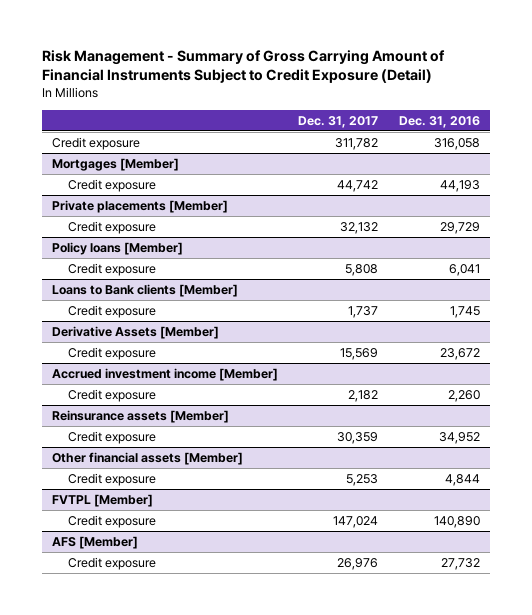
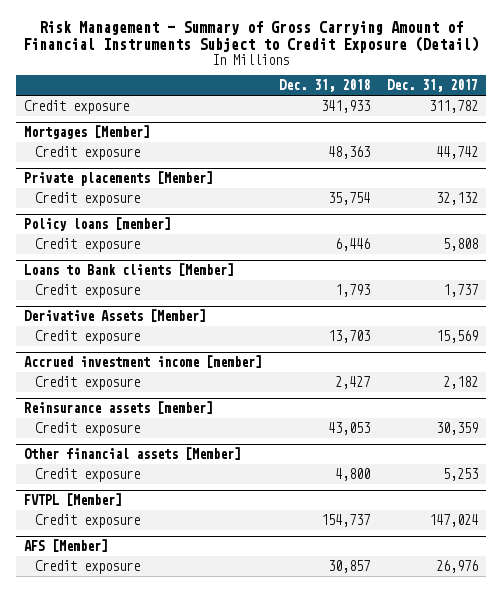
[398,115,480,128] Dec. 31, 2016 -> none
none -> [279,79,371,93] Dec. 31, 2018
[52,241,184,255] Policy loans [Member] -> [24,217,172,232] Policy loans [member]
[52,367,279,381] Accrued investment income [Member] -> [24,355,263,369] Accrued investment income [member]
[52,409,230,423] Reinsurance assets [Member] -> [24,401,214,415] Reinsurance assets [member]

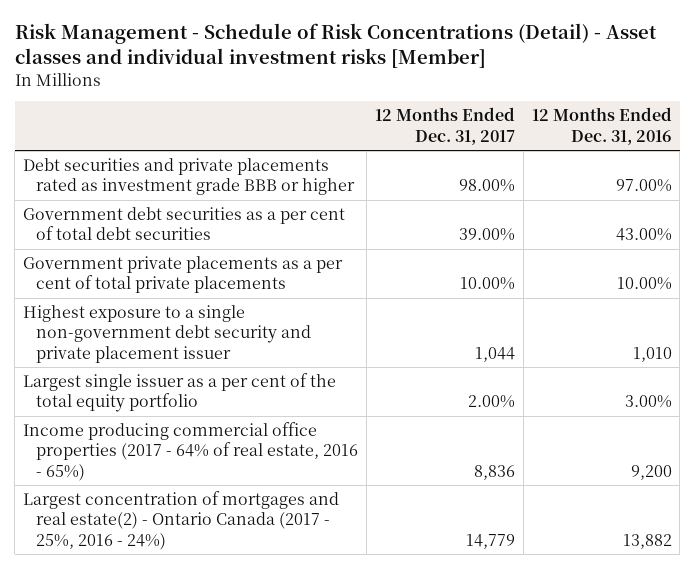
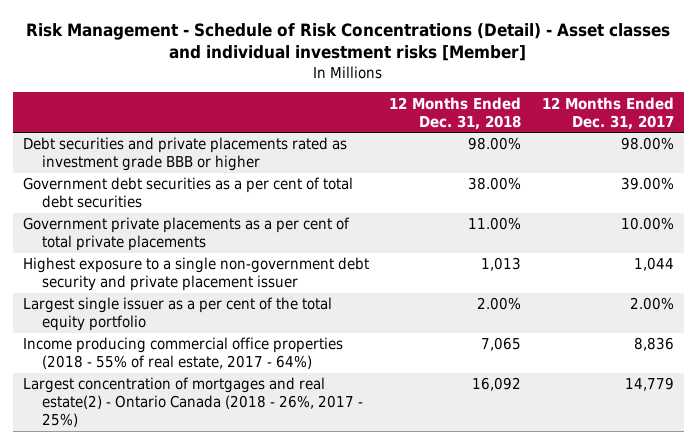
[531,107,672,145] 12 Months Ended Dec. 31, 2016 -> none
none -> [389,96,522,130] 12 Months Ended Dec. 31, 2018
[22,421,359,481] Income producing commercial office properties (2017 - 64% of real estate, 2016 - 65%) -> [23,337,344,370] Income producing commercial office properties (2018 - 55% of real estate, 2017 - 64%)
[22,490,339,550] Largest concentration of mortgages and real estate(2) - Ontario Canada (2017 - 25%, 2016 - 24%) -> [23,377,363,428] Largest concentration of mortgages and real estate(2) - Ontario Canada (2018 - 26%, 2017 - 25%)

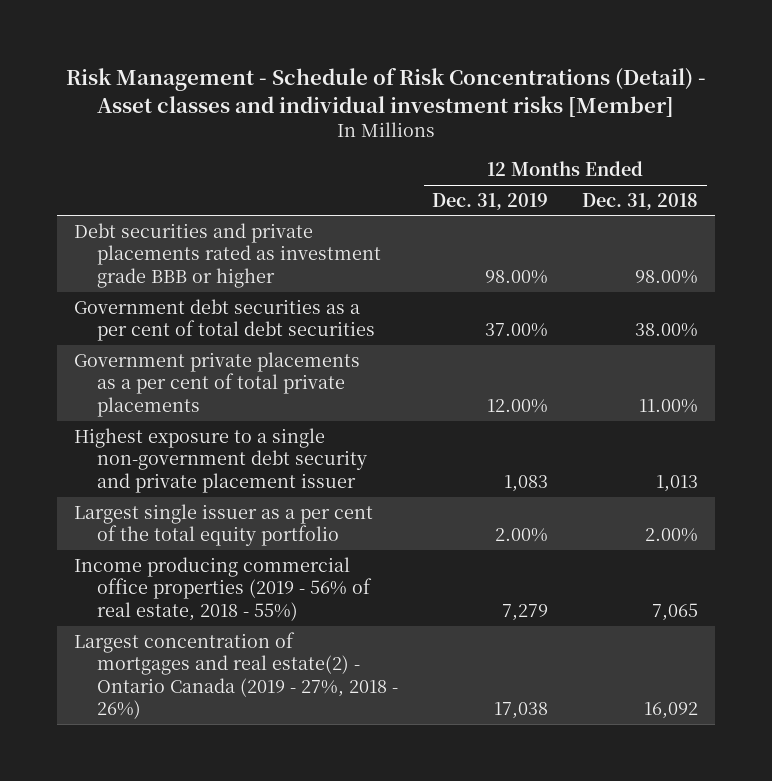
[541,96,674,130] 12 Months Ended Dec. 31, 2017 -> none
none -> [432,192,549,210] Dec. 31, 2019
[23,337,344,370] Income producing commercial office properties (2018 - 55% of real estate, 2017 - 64%) -> [74,556,373,621] Income producing commercial office properties (2019 - 56% of real estate, 2018 - 55%)
[23,377,363,428] Largest concentration of mortgages and real estate(2) - Ontario Canada (2018 - 26%, 2017 - 25%) -> [74,631,399,720] Largest concentration of mortgages and real estate(2) - Ontario Canada (2019 - 27%, 2018 - 26%)

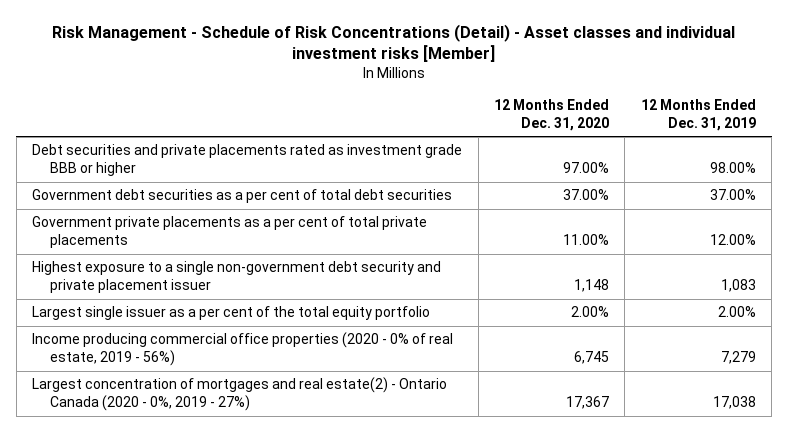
[582,192,699,210] Dec. 31, 2018 -> none
none -> [493,98,609,131] 12 Months Ended Dec. 31, 2020
[74,556,373,621] Income producing commercial office properties (2019 - 56% of real estate, 2018 - 55%) -> [32,332,454,367] Income producing commercial office properties (2020 - 0% of real estate, 2019 - 56%)
[74,631,399,720] Largest concentration of mortgages and real estate(2) - Ontario Canada (2019 - 27%, 2018 - 26%) -> [32,377,448,412] Largest concentration of mortgages and real estate(2) - Ontario Canada (2020 - 0%, 2019 - 27%)

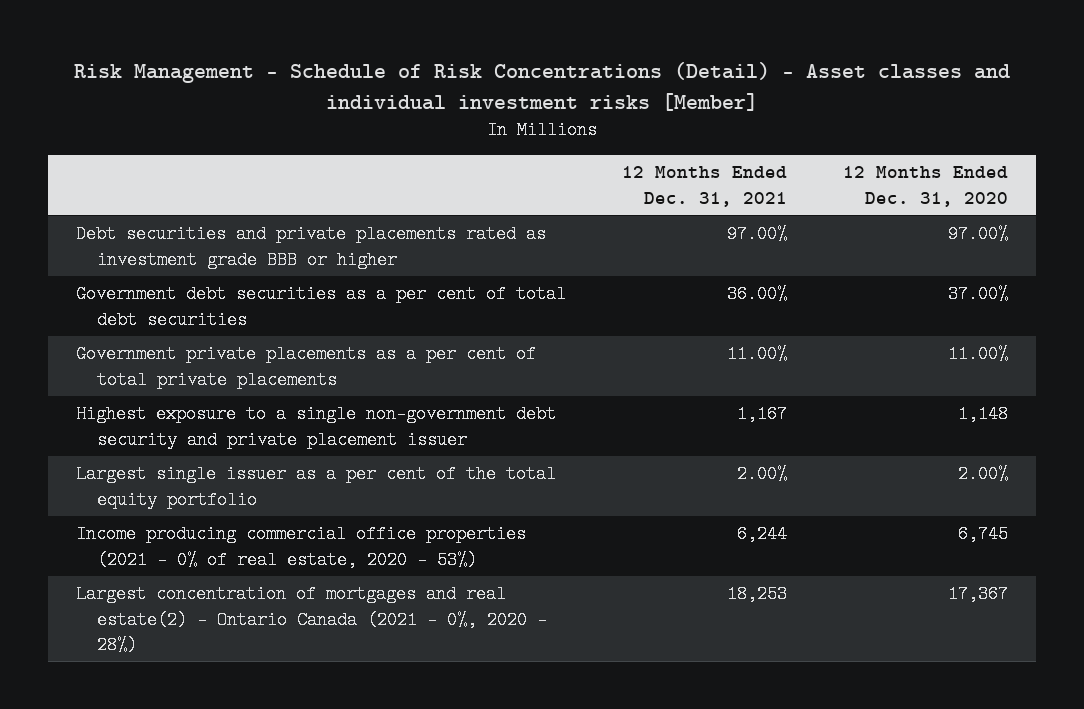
[640,98,756,131] 12 Months Ended Dec. 31, 2019 -> none
none -> [621,166,787,207] 12 Months Ended Dec. 31, 2021
[32,332,454,367] Income producing commercial office properties (2020 - 0% of real estate, 2019 - 56%) -> [75,525,526,569] Income producing commercial office properties (2021 - 0% of real estate, 2020 - 53%)
[32,377,448,412] Largest concentration of mortgages and real estate(2) - Ontario Canada (2020 - 0%, 2019 - 27%) -> [75,585,548,654] Largest concentration of mortgages and real estate(2) - Ontario Canada (2021 - 0%, 2020 - 28%)

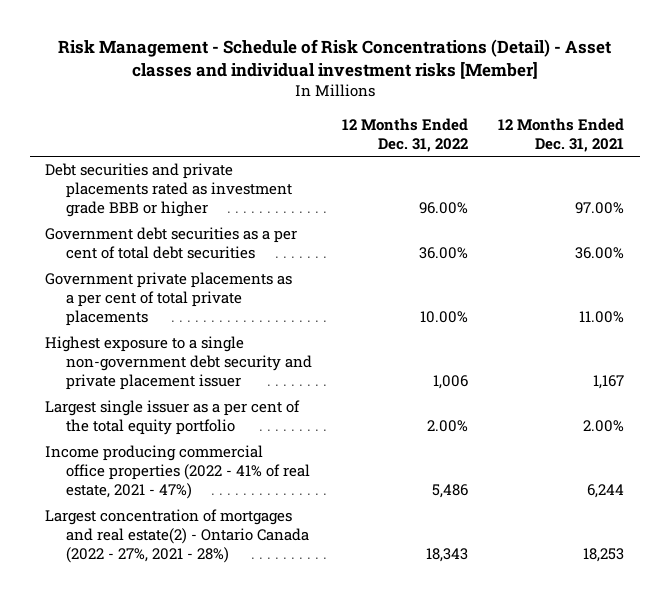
[842,166,1008,207] 12 Months Ended Dec. 31, 2020 -> none
none -> [342,117,469,152] 12 Months Ended Dec. 31, 2022
[75,525,526,569] Income producing commercial office properties (2021 - 0% of real estate, 2020 - 53%) -> [45,445,310,499] Income producing commercial office properties (2022 - 41% of real estate, 2021 - 47%)
[75,585,548,654] Largest concentration of mortgages and real estate(2) - Ontario Canada (2021 - 0%, 2020 - 28%) -> [45,509,309,563] Largest concentration of mortgages and real estate(2) - Ontario Canada (2022 - 27%, 2021 - 28%)

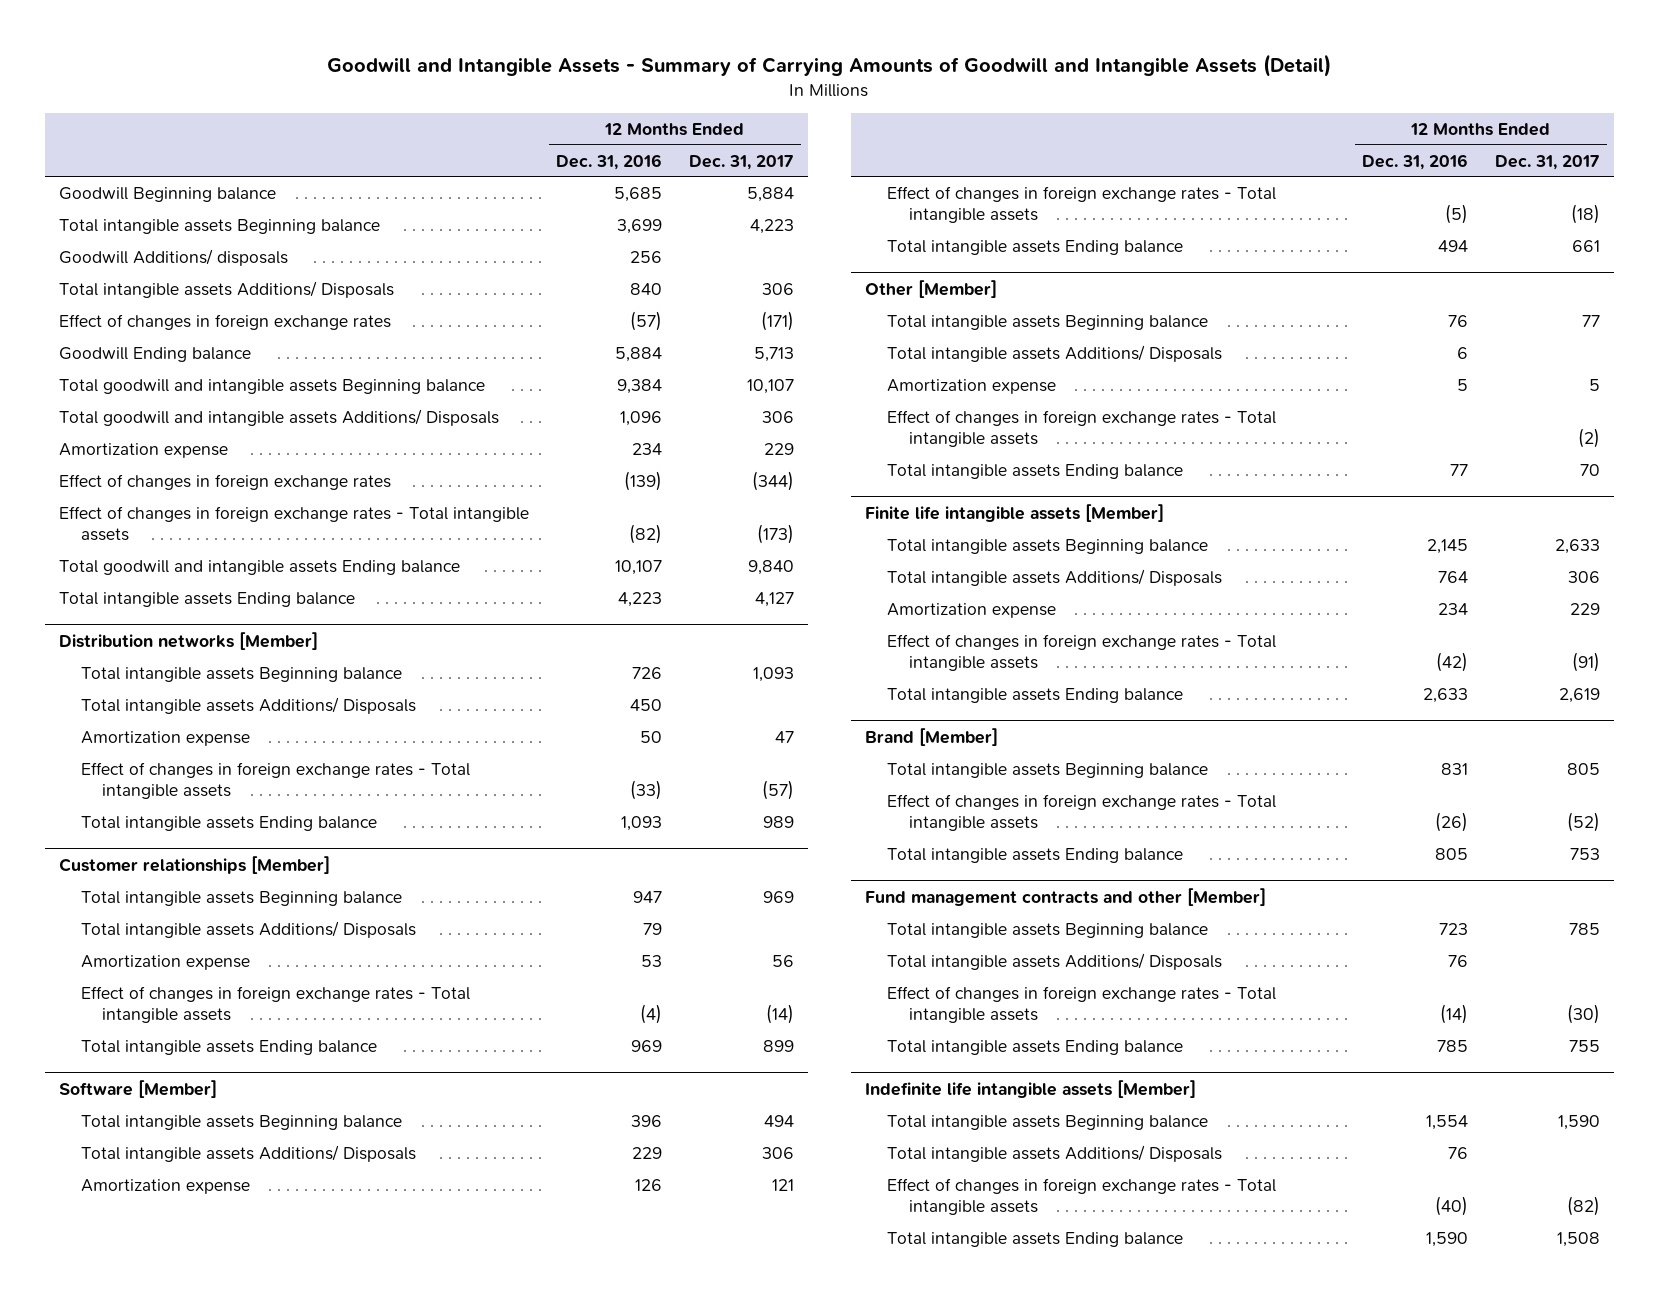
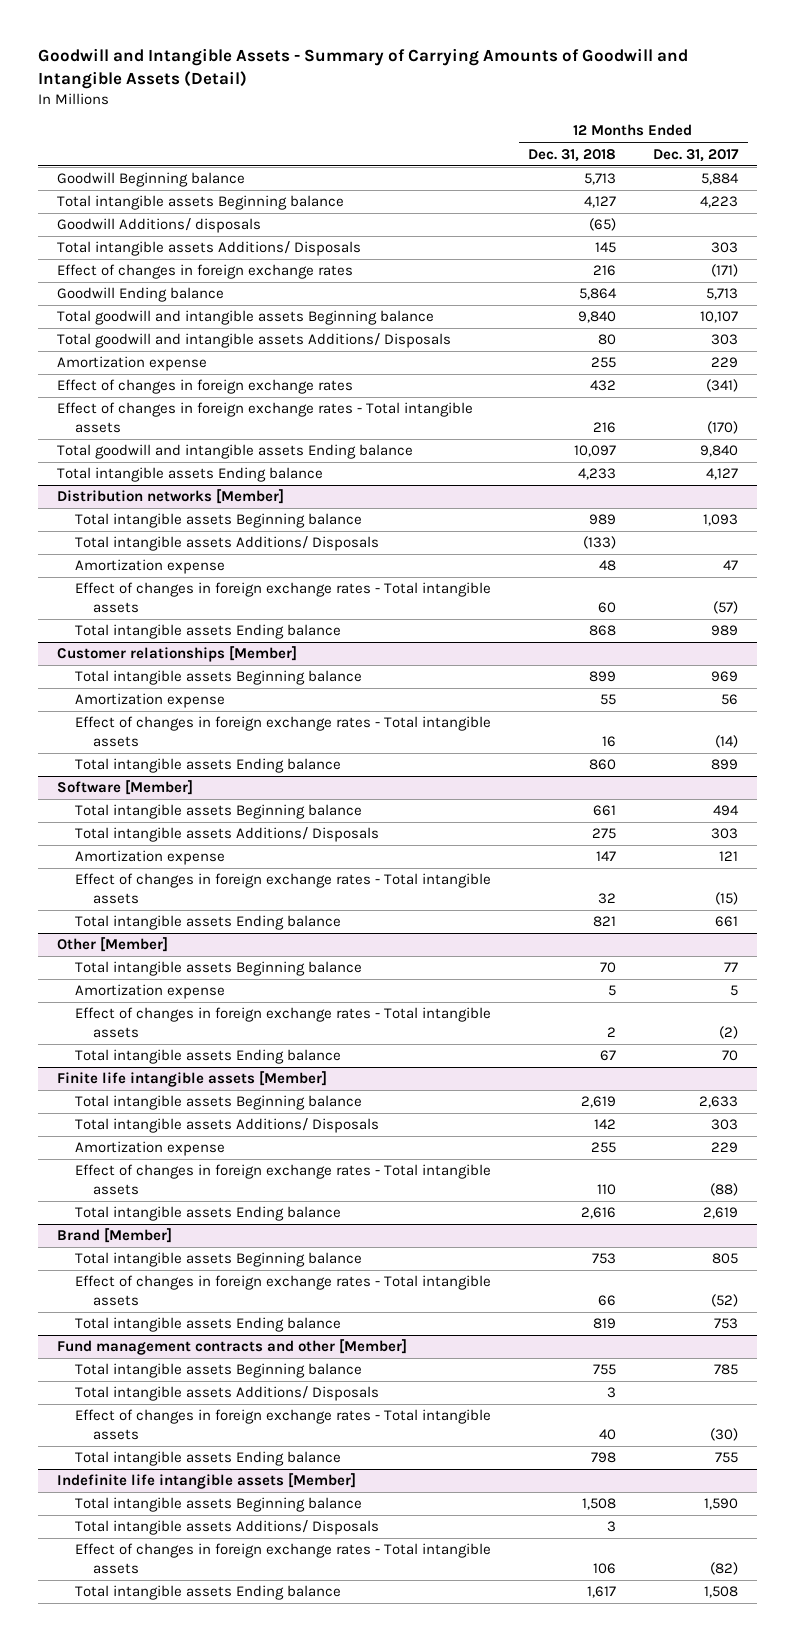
[555,153,662,170] Dec. 31, 2016 -> none
none -> [528,148,617,162] Dec. 31, 2018
[762,282,795,295] 306 -> [711,242,739,254] 303
[762,410,795,423] 306 -> [711,334,739,346] 303
[752,470,795,491] (344) -> [706,379,739,393] (341)
[757,524,795,545] (173) -> [707,420,739,434] (170)
[80,920,416,938] Total intangible assets Additions/ Disposals -> none
[762,1146,795,1159] 306 -> [711,828,739,840] 303
[1571,204,1601,225] (18) -> [715,891,739,905] (15)
[886,344,1222,362] Total intangible assets Additions/ Disposals -> none
[1568,570,1601,583] 306 -> [711,1119,739,1131] 303
[1572,652,1601,673] (91) -> [710,1182,739,1196] (88)

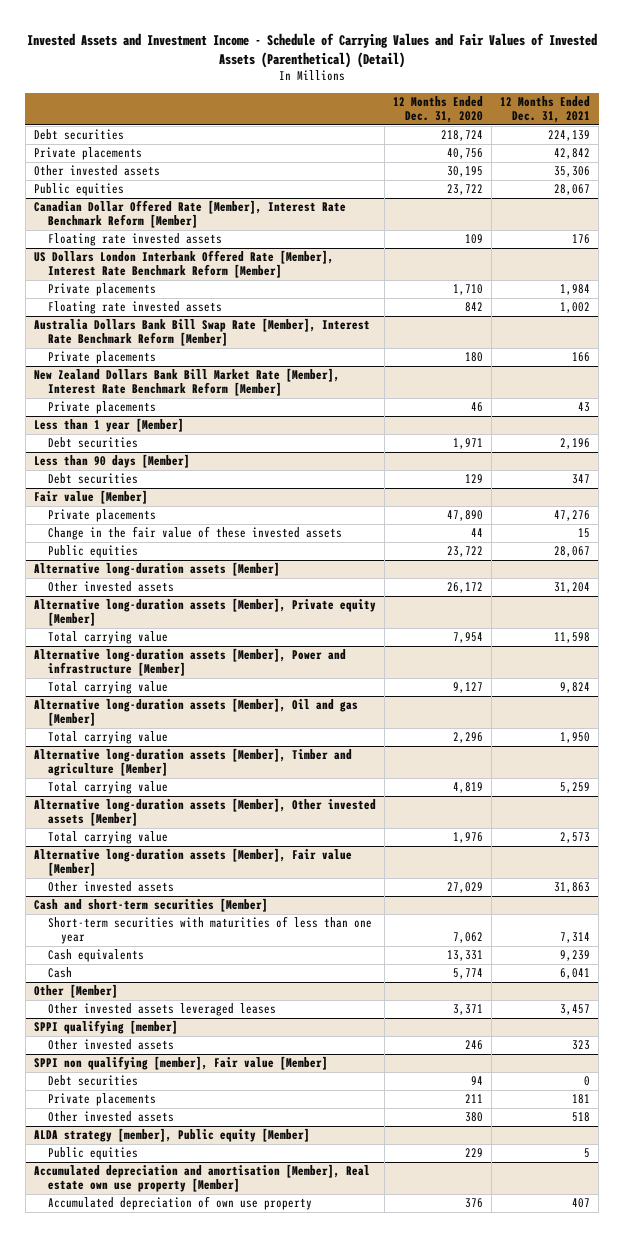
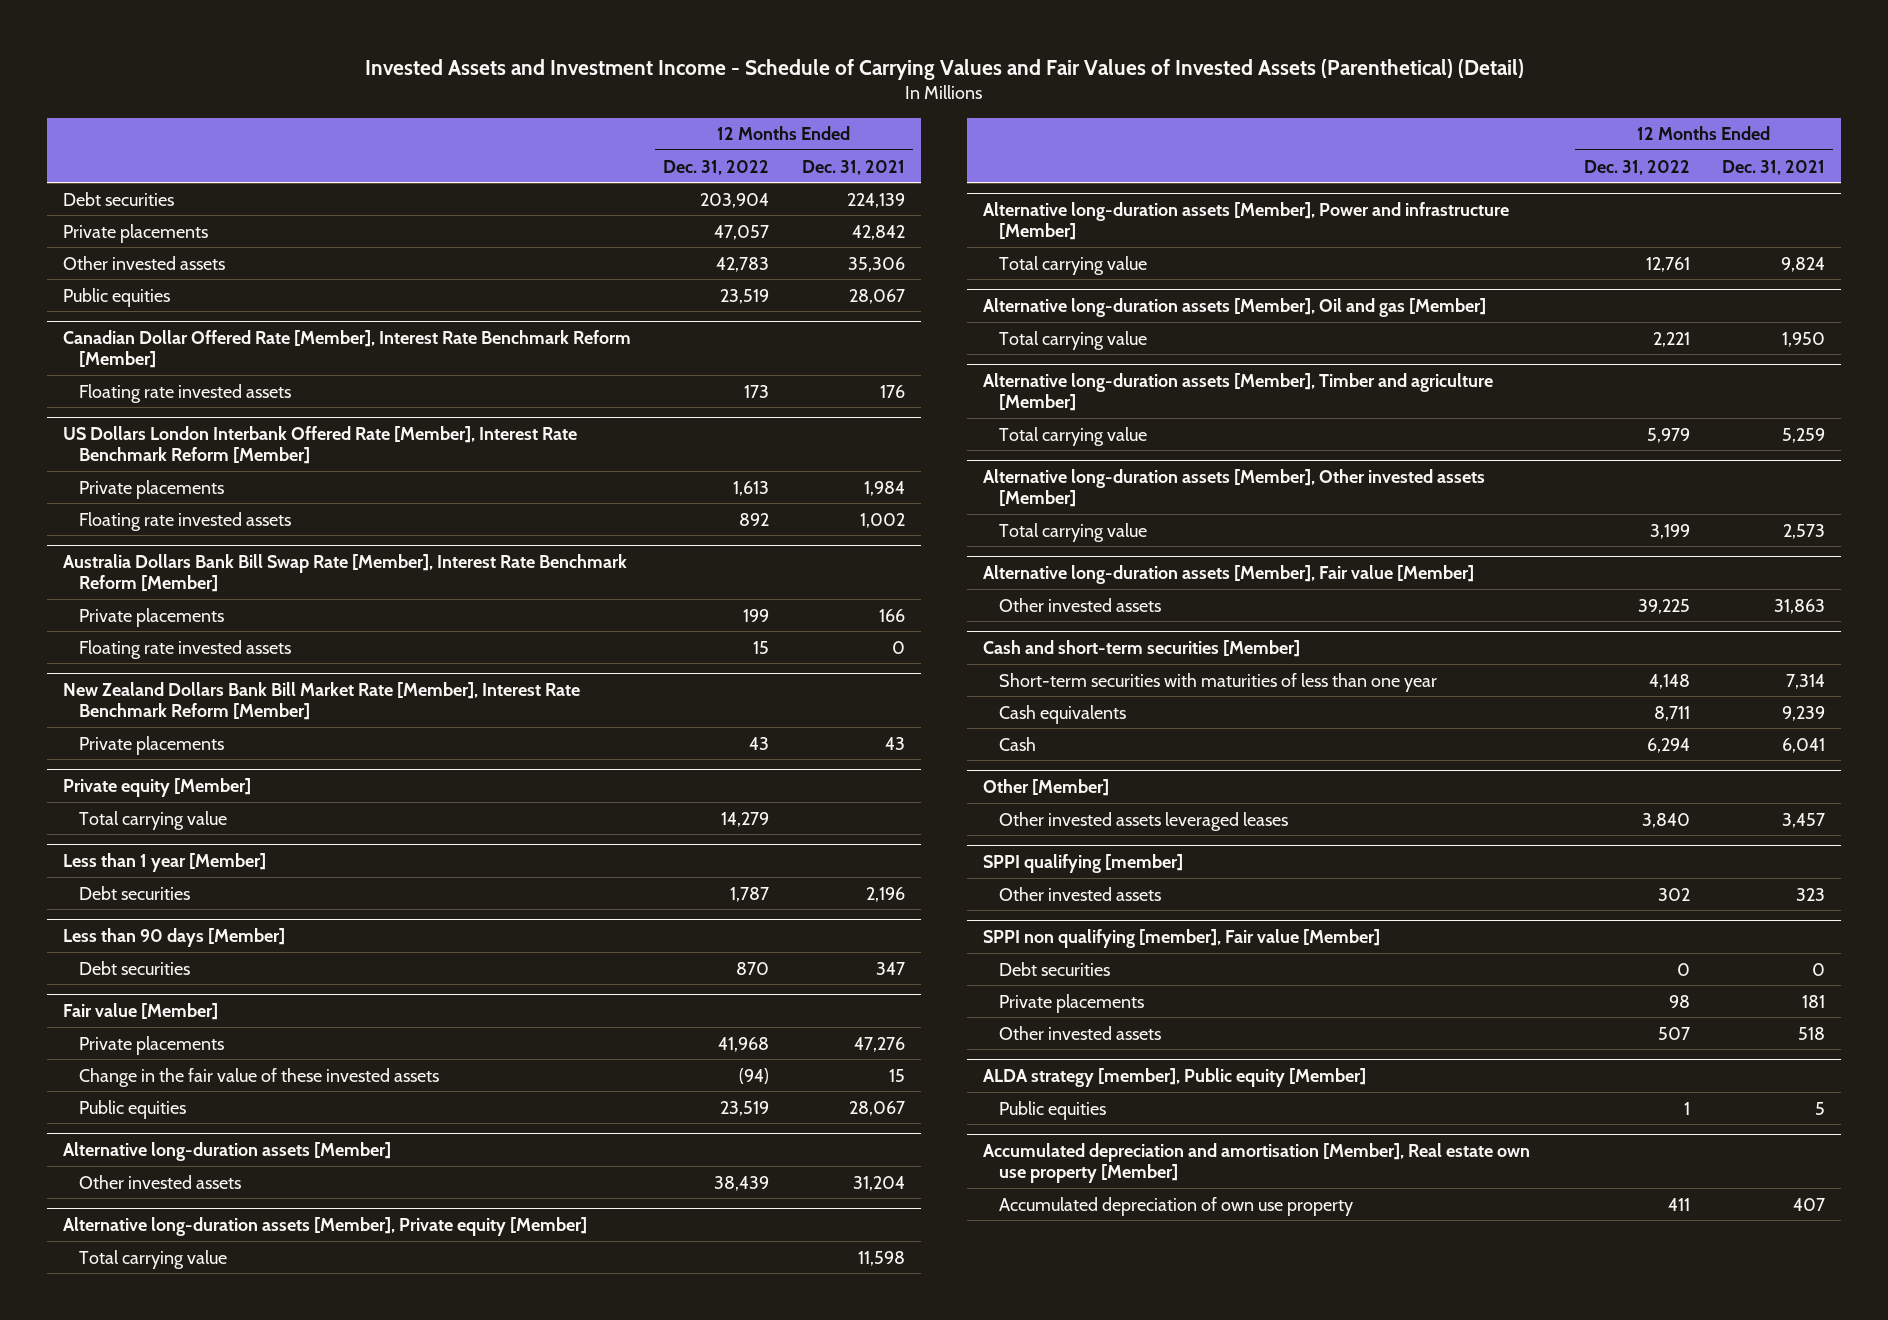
[393,95,484,124] 12 Months Ended Dec. 31, 2020 -> none
none -> [663,159,770,175] Dec. 31, 2022
none -> [79,639,292,659] Floating rate invested assets
none -> [62,778,251,798] Private equity [Member]
none -> [79,810,228,830] Total carrying value

